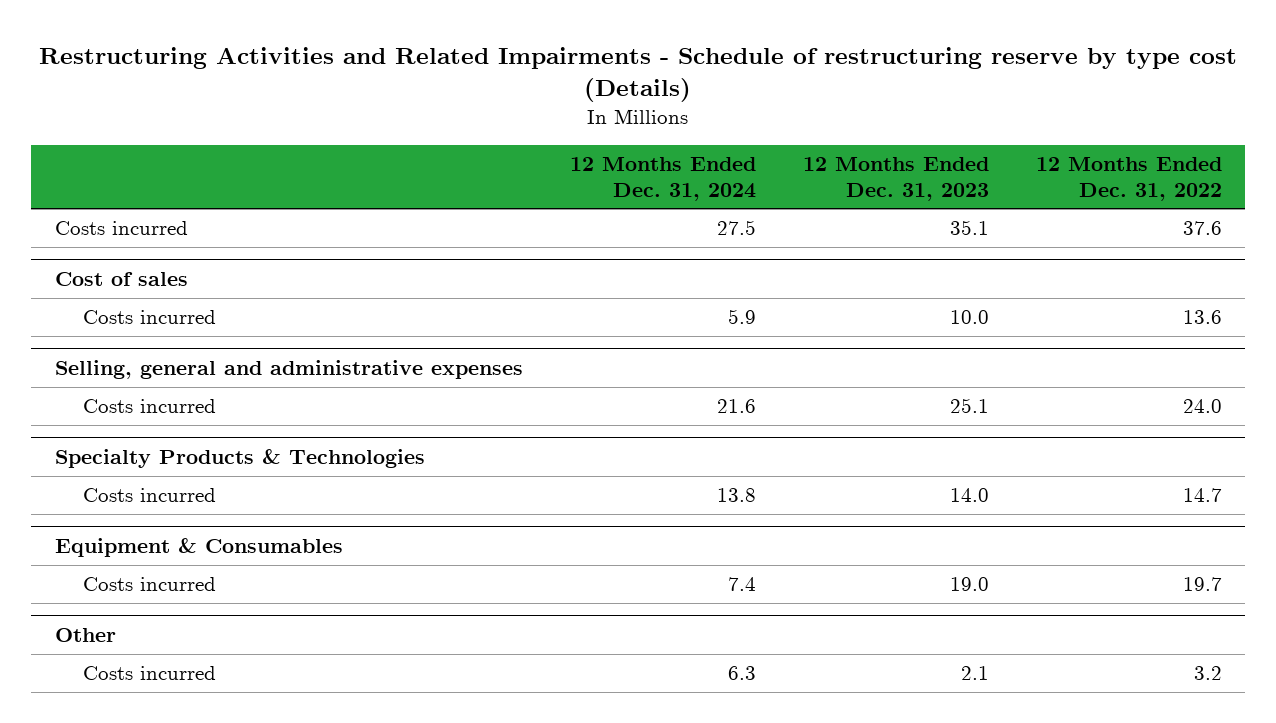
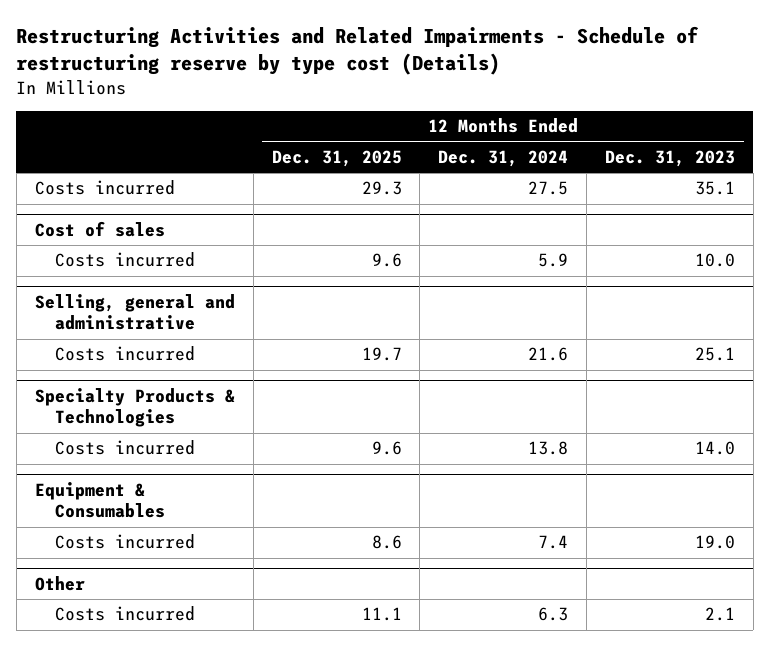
[1035,157,1222,201] 12 Months Ended Dec. 31, 2022 -> none
none -> [271,149,402,167] Dec. 31, 2025
[54,359,523,379] Selling, general and administrative expenses -> [34,294,235,331] Selling, general and administrative

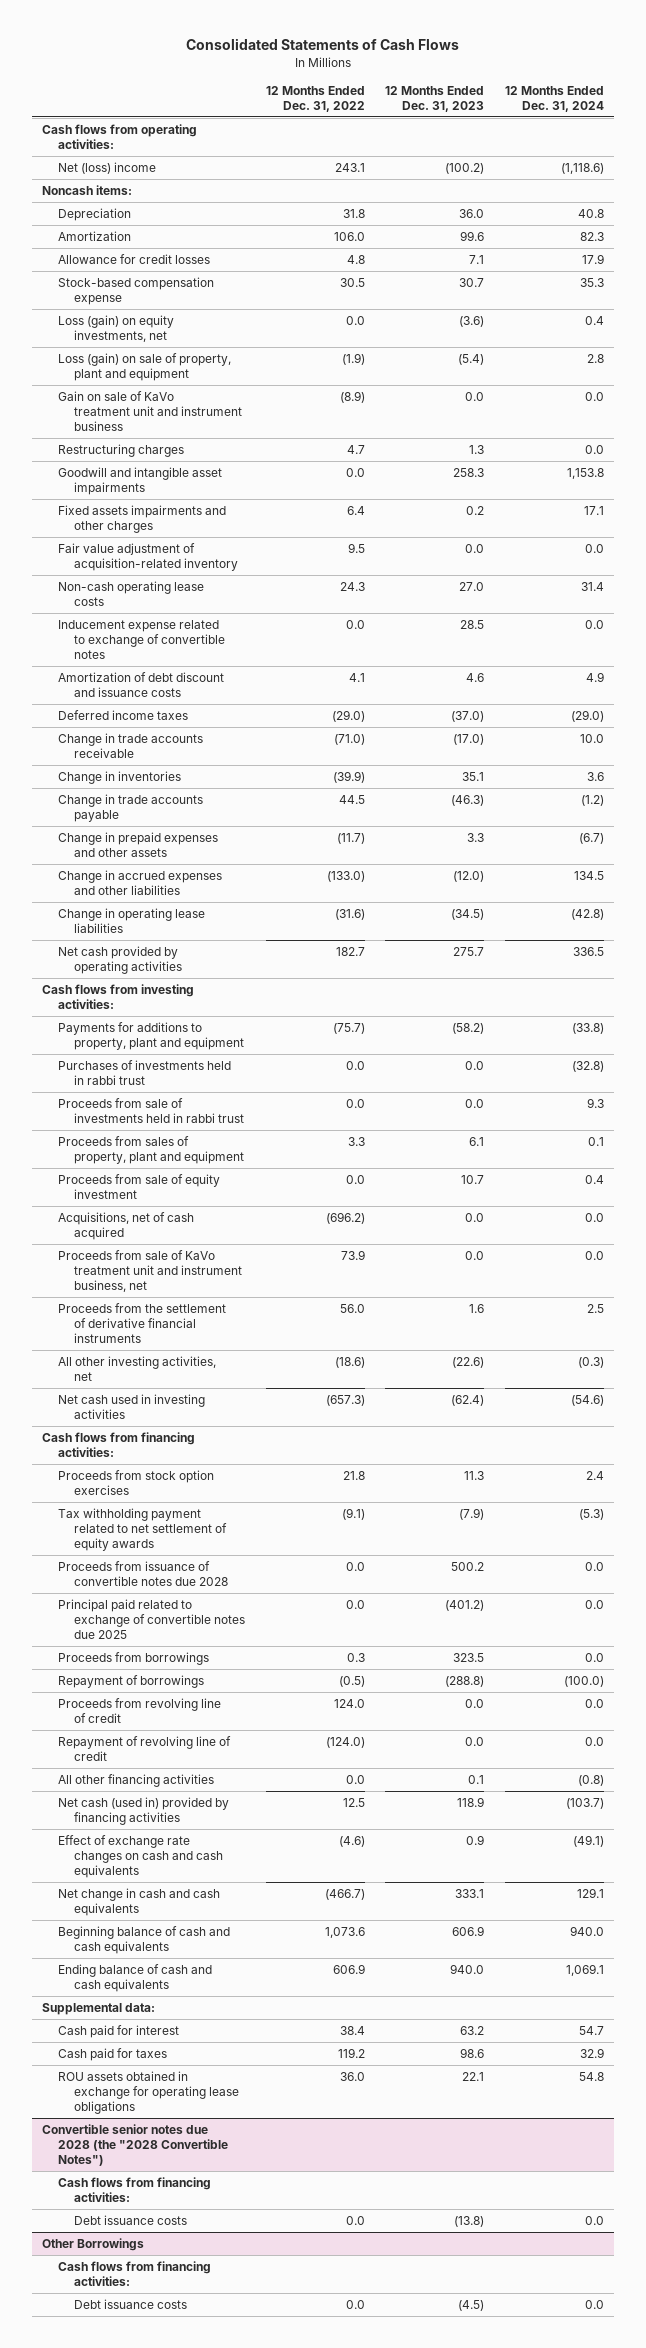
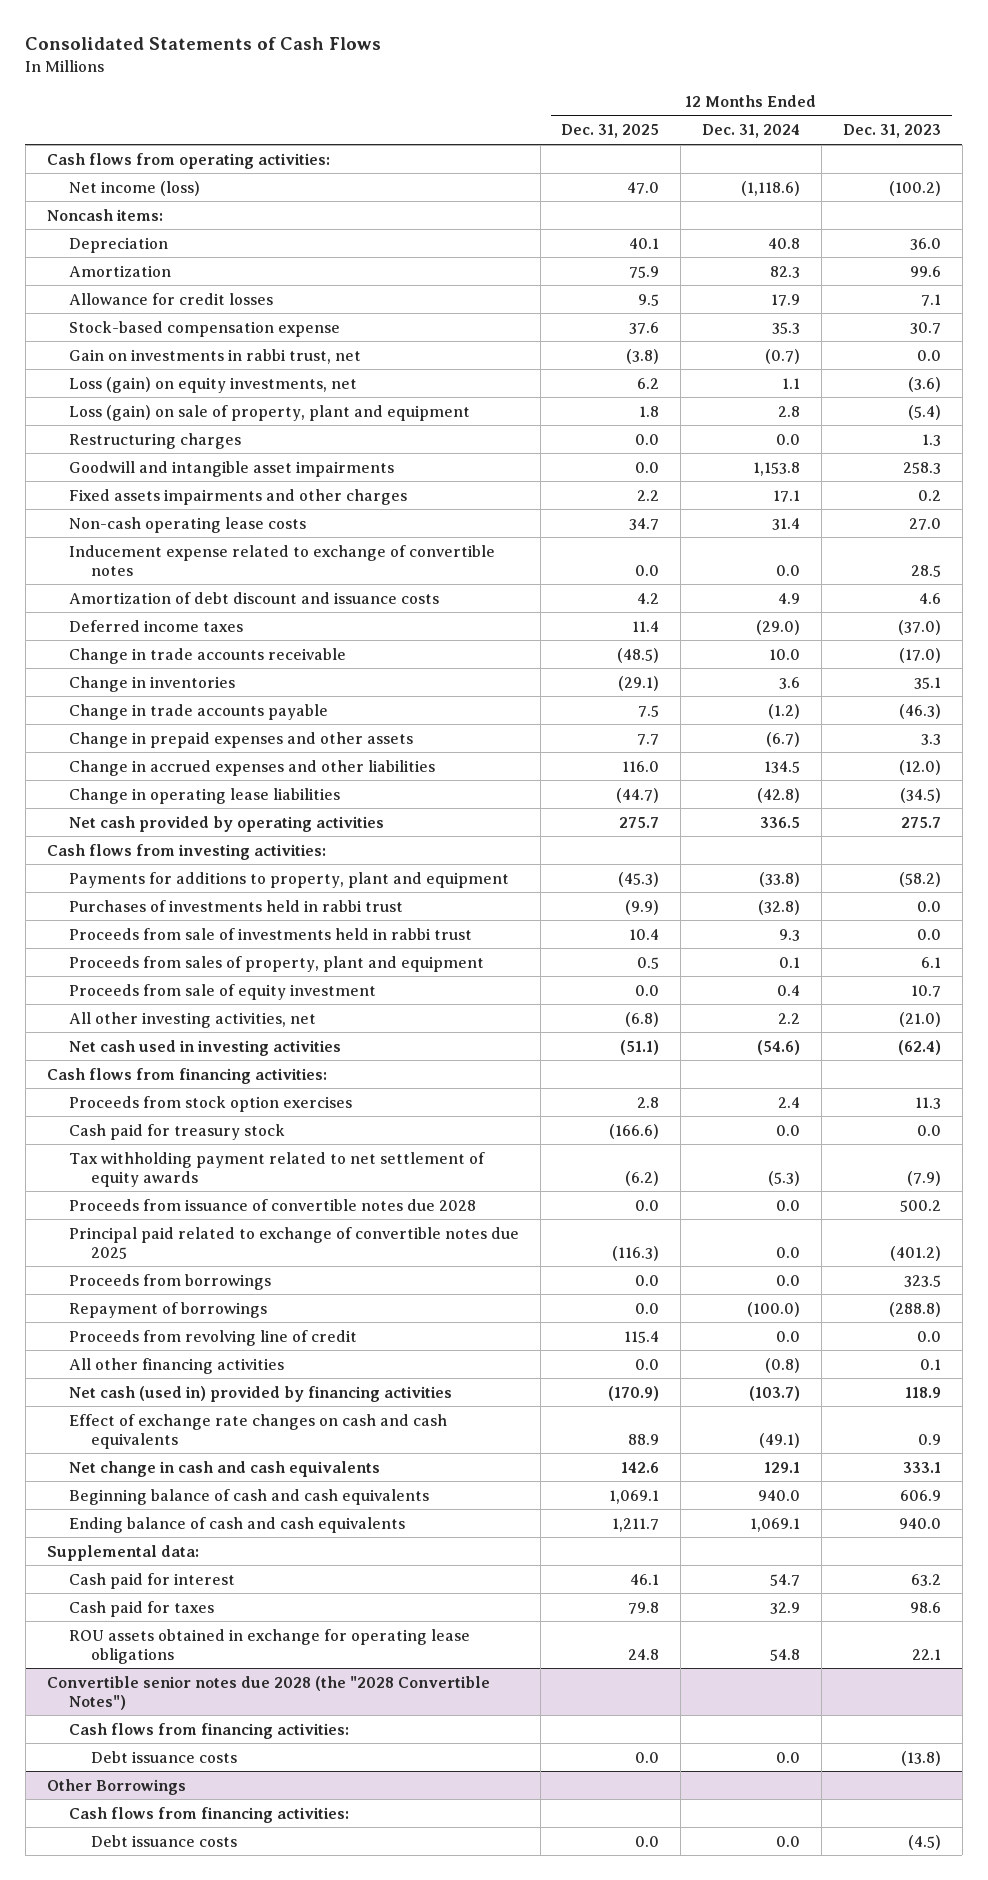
[265,85,365,112] 12 Months Ended Dec. 31, 2022 -> none
none -> [561,124,660,139] Dec. 31, 2025
[58,161,157,174] Net (loss) income -> [68,180,200,196] Net income (loss)
none -> [68,348,361,364] Gain on investments in rabbi trust, net
[584,315,604,325] 0.4 -> [782,377,801,389] 1.1
[58,390,243,431] Gain on sale of KaVo treatment unit and instrument business -> none
[58,542,239,571] Fair value adjustment of acquisition-related inventory -> none
[58,1211,195,1240] Acquisitions, net of cash acquired -> none
[58,1249,243,1292] Proceeds from sale of KaVo treatment unit and instrument business, net -> none
[58,1302,227,1343] Proceeds from the settlement of derivative financial instruments -> none
[452,1356,485,1368] (22.6) -> [899,1011,942,1027] (21.0)
[577,1356,604,1368] (0.3) -> [778,1012,801,1024] 2.2
none -> [68,1123,285,1140] Cash paid for treasury stock
[58,1735,232,1761] Repayment of revolving line of credit -> none

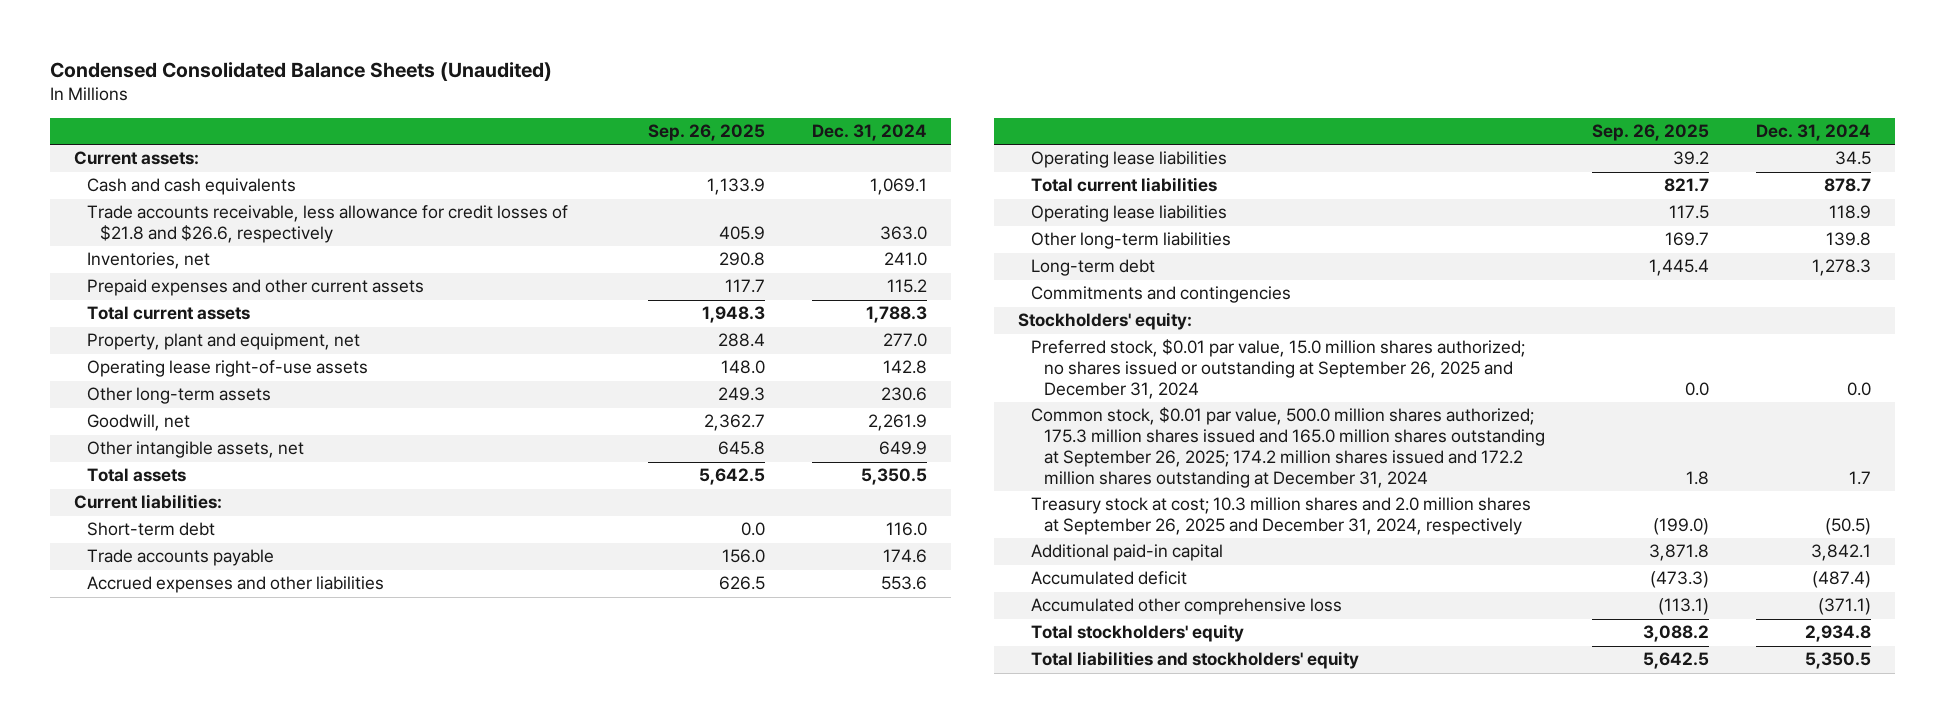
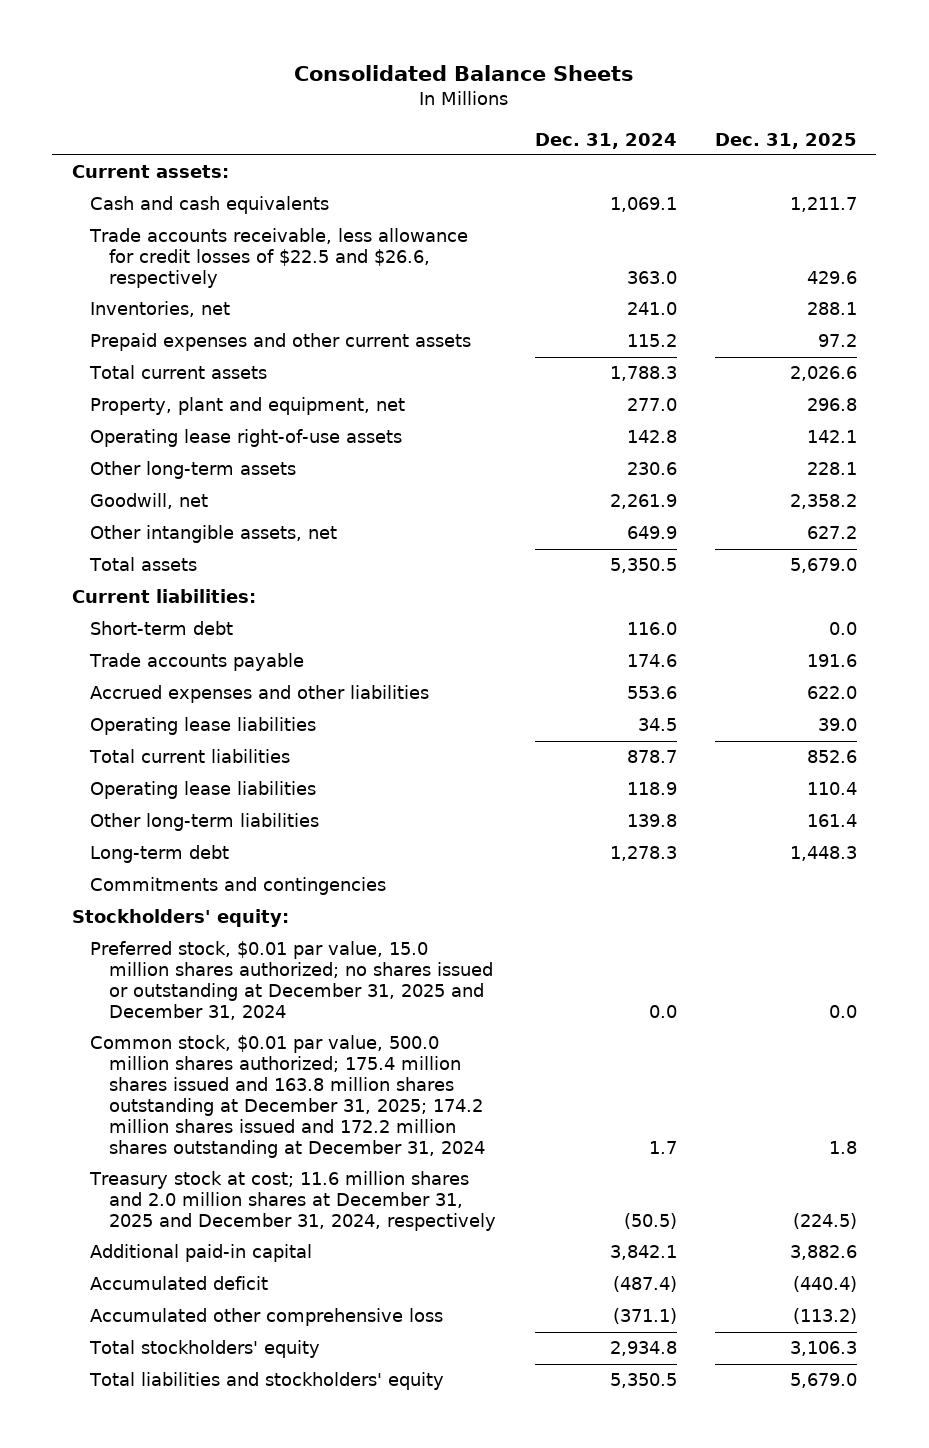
[50,61,553,81] Condensed Consolidated Balance Sheets (Unaudited) -> [294,64,635,81] Consolidated Balance Sheets
[647,124,765,142] Sep. 26, 2025 -> none
none -> [714,132,857,149] Dec. 31, 2025
[86,205,568,244] Trade accounts receivable, less allowance for credit losses of $21.8 and $26.6, respectively -> [89,228,469,289] Trade accounts receivable, less allowance for credit losses of $22.5 and $26.6, respectively
[1030,339,1525,400] Preferred stock, $0.01 par value, 15.0 million shares authorized; no shares issued or outstanding at September 26, 2025 and December 31, 2024 -> [90,941,494,1020] Preferred stock, $0.01 par value, 15.0 million shares authorized; no shares issued or outstanding at December 31, 2025 and December 31, 2024
[1030,407,1545,488] Common stock, $0.01 par value, 500.0 million shares authorized; 175.3 million shares issued and 165.0 million shares outstanding at September 26, 2025; 174.2 million shares issued and 172.2 million shares outstanding at December 31, 2024 -> [90,1035,486,1158] Common stock, $0.01 par value, 500.0 million shares authorized; 175.4 million shares issued and 163.8 million shares outstanding at December 31, 2025; 174.2 million shares issued and 172.2 million shares outstanding at December 31, 2024
[1030,497,1531,536] Treasury stock at cost; 10.3 million shares and 2.0 million shares at September 26, 2025 and December 31, 2024, respectively -> [89,1171,497,1232] Treasury stock at cost; 11.6 million shares and 2.0 million shares at December 31, 2025 and December 31, 2024, respectively

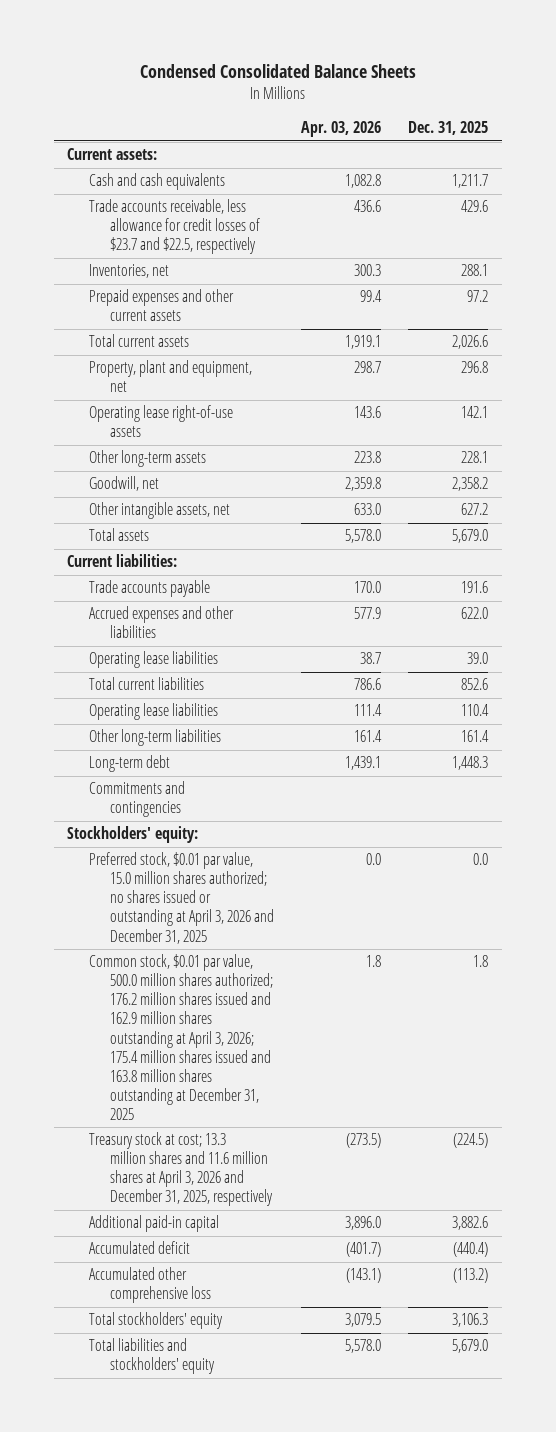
[294,64,635,81] Consolidated Balance Sheets -> [139,64,416,79] Condensed Consolidated Balance Sheets
[534,132,677,149] Dec. 31, 2024 -> none
none -> [301,121,382,138] Apr. 03, 2026
[89,228,469,289] Trade accounts receivable, less allowance for credit losses of $22.5 and $26.6, respectively -> [88,199,261,255] Trade accounts receivable, less allowance for credit losses of $23.7 and $22.5, respectively
[90,621,234,636] Short-term debt -> none
[90,941,494,1020] Preferred stock, $0.01 par value, 15.0 million shares authorized; no shares issued or outstanding at December 31, 2025 and December 31, 2024 -> [88,852,275,944] Preferred stock, $0.01 par value, 15.0 million shares authorized; no shares issued or outstanding at April 3, 2026 and December 31, 2025
[90,1035,486,1158] Common stock, $0.01 par value, 500.0 million shares authorized; 175.4 million shares issued and 163.8 million shares outstanding at December 31, 2025; 174.2 million shares issued and 172.2 million shares outstanding at December 31, 2024 -> [88,954,274,1120] Common stock, $0.01 par value, 500.0 million shares authorized; 176.2 million shares issued and 162.9 million shares outstanding at April 3, 2026; 175.4 million shares issued and 163.8 million shares outstanding at December 31, 2025
[89,1171,497,1232] Treasury stock at cost; 11.6 million shares and 2.0 million shares at December 31, 2025 and December 31, 2024, respectively -> [88,1132,274,1207] Treasury stock at cost; 13.3 million shares and 11.6 million shares at April 3, 2026 and December 31, 2025, respectively

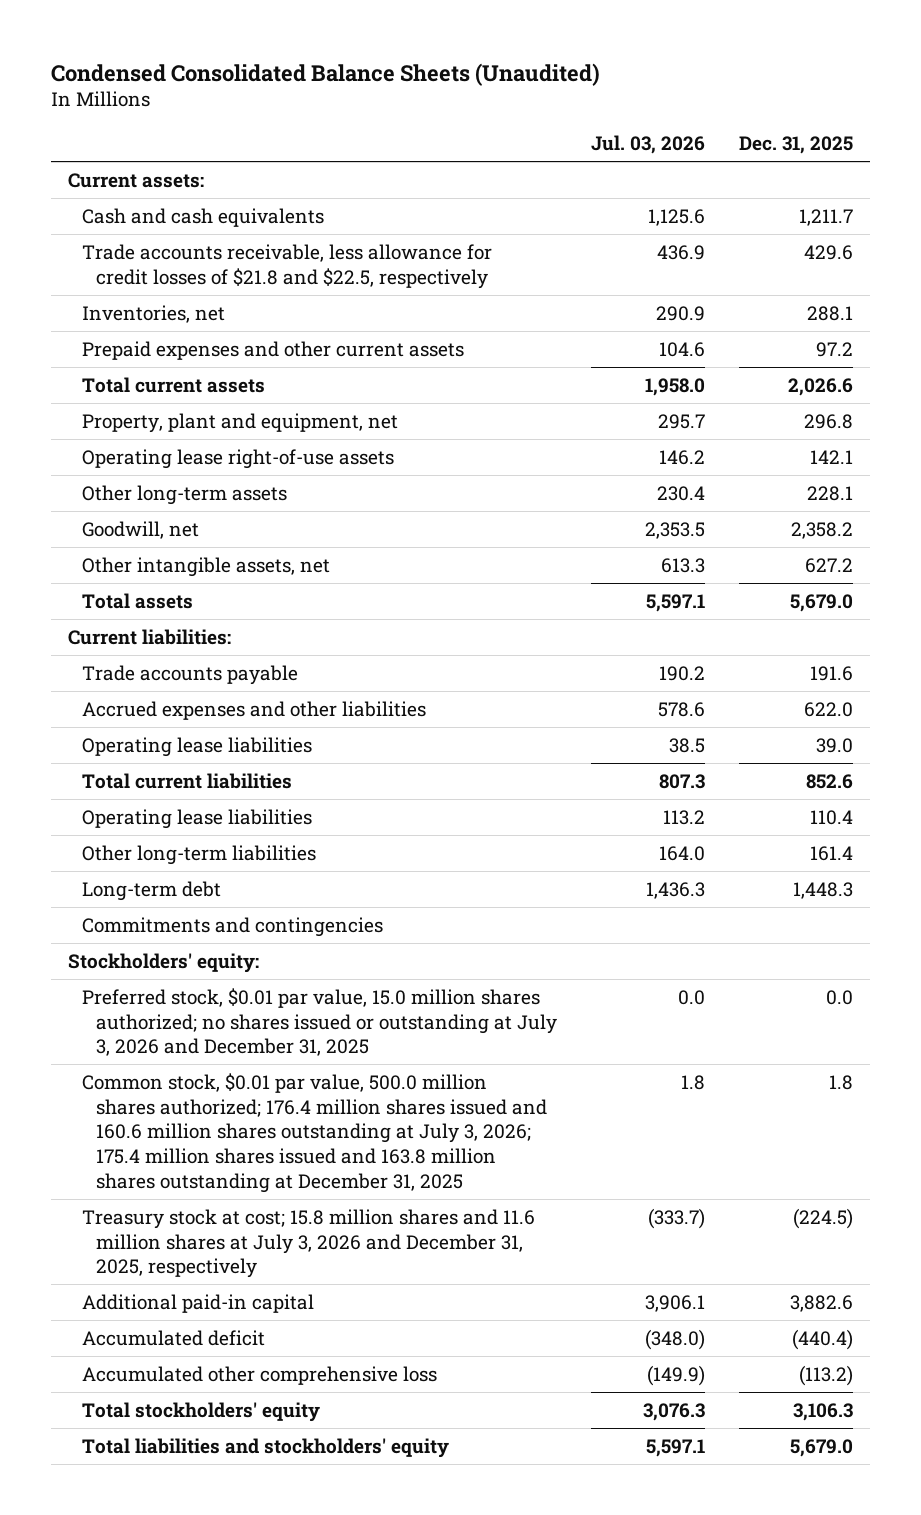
[139,64,416,79] Condensed Consolidated Balance Sheets -> [50,62,600,86] Condensed Consolidated Balance Sheets (Unaudited)
[301,121,382,138] Apr. 03, 2026 -> none
none -> [591,135,706,155] Jul. 03, 2026
[88,199,261,255] Trade accounts receivable, less allowance for credit losses of $23.7 and $22.5, respectively -> [81,243,492,289] Trade accounts receivable, less allowance for credit losses of $21.8 and $22.5, respectively
[88,852,275,944] Preferred stock, $0.01 par value, 15.0 million shares authorized; no shares issued or outstanding at April 3, 2026 and December 31, 2025 -> [81,987,557,1057] Preferred stock, $0.01 par value, 15.0 million shares authorized; no shares issued or outstanding at July 3, 2026 and December 31, 2025
[88,954,274,1120] Common stock, $0.01 par value, 500.0 million shares authorized; 176.2 million shares issued and 162.9 million shares outstanding at April 3, 2026; 175.4 million shares issued and 163.8 million shares outstanding at December 31, 2025 -> [81,1072,547,1194] Common stock, $0.01 par value, 500.0 million shares authorized; 176.4 million shares issued and 160.6 million shares outstanding at July 3, 2026; 175.4 million shares issued and 163.8 million shares outstanding at December 31, 2025
[88,1132,274,1207] Treasury stock at cost; 13.3 million shares and 11.6 million shares at April 3, 2026 and December 31, 2025, respectively -> [81,1208,535,1279] Treasury stock at cost; 15.8 million shares and 11.6 million shares at July 3, 2026 and December 31, 2025, respectively

